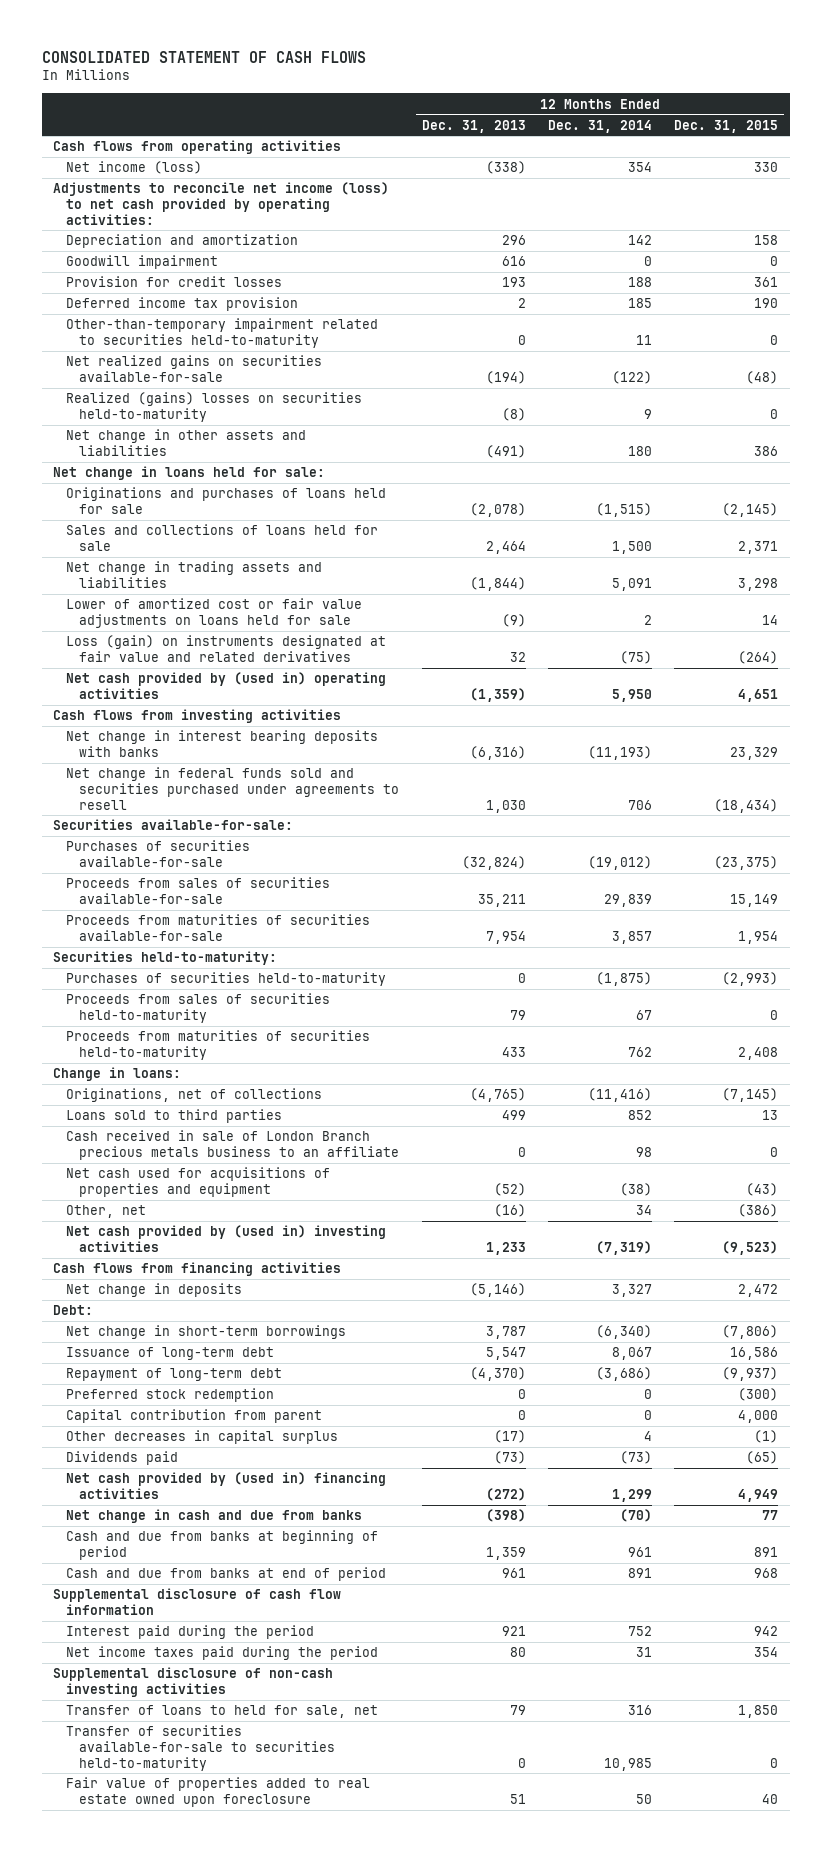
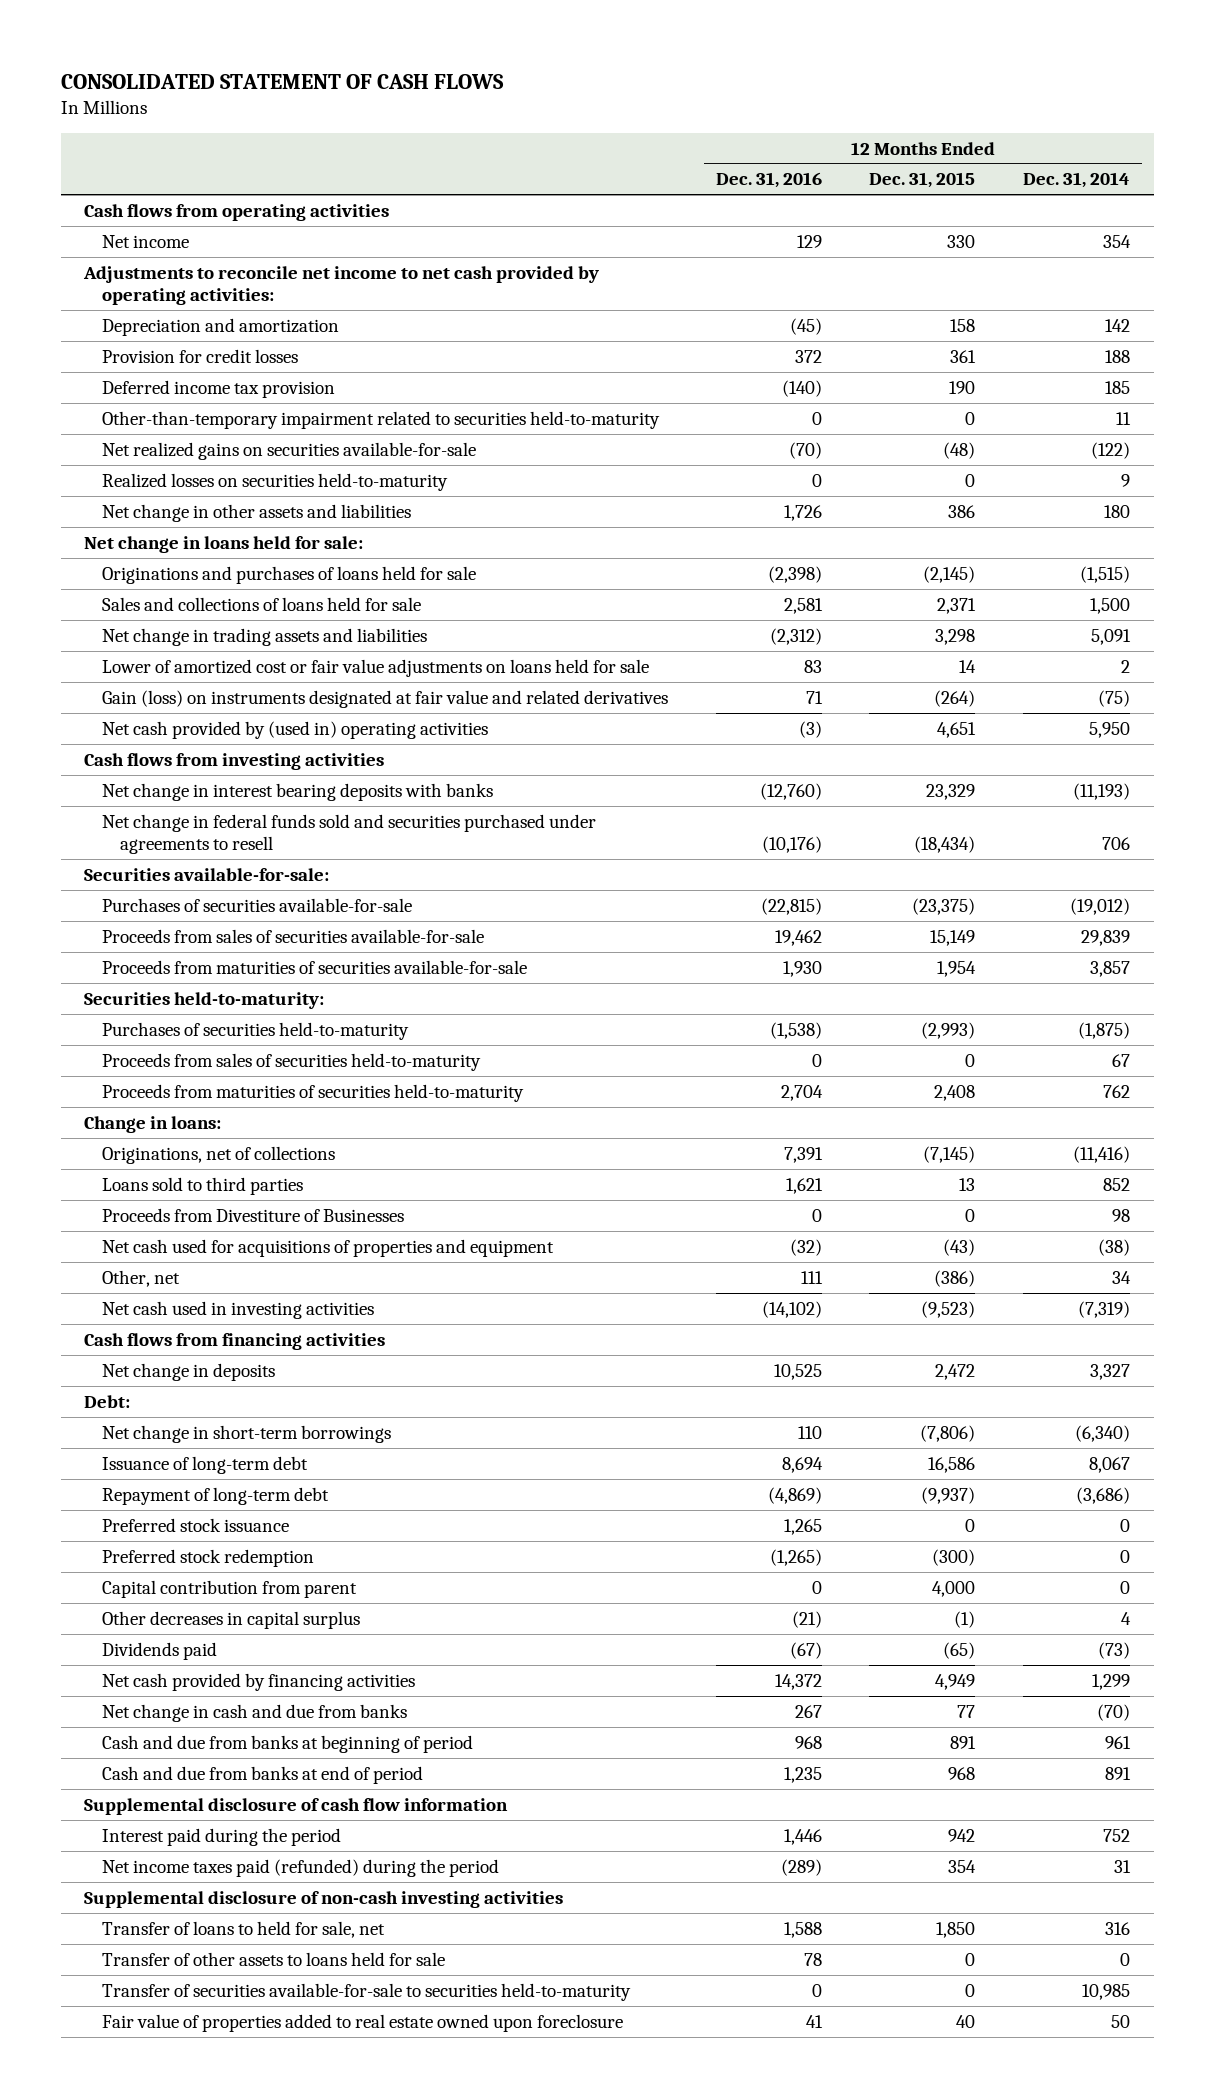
[421,119,526,133] Dec. 31, 2013 -> none
none -> [715,172,822,189] Dec. 31, 2016
[66,161,203,175] Net income (loss) -> [102,234,190,248] Net income
[53,182,390,225] Adjustments to reconcile net income (loss) to net cash provided by operating activities: -> [83,265,600,305] Adjustments to reconcile net income to net cash provided by operating activities:
[66,255,219,270] Goodwill impairment -> none
[66,392,363,423] Realized (gains) losses on securities held-to-maturity -> [102,472,449,491] Realized losses on securities held-to-maturity
[66,635,387,663] Loss (gain) on instruments designated at fair value and related derivatives -> [102,689,669,708] Gain (loss) on instruments designated at fair value and related derivatives
[66,1130,400,1161] Cash received in sale of London Branch precious metals business to an affiliate -> [102,1207,405,1222] Proceeds from Divestiture of Businesses
[66,1225,387,1253] Net cash provided by (used in) investing activities -> [102,1300,375,1319] Net cash used in investing activities
none -> [102,1517,290,1532] Preferred stock issuance
[66,1472,387,1500] Net cash provided by (used in) financing activities -> [102,1672,416,1691] Net cash provided by financing activities
[66,1646,379,1661] Net income taxes paid during the period -> [102,1858,500,1877] Net income taxes paid (refunded) during the period
none -> [102,1951,446,1966] Transfer of other assets to loans held for sale

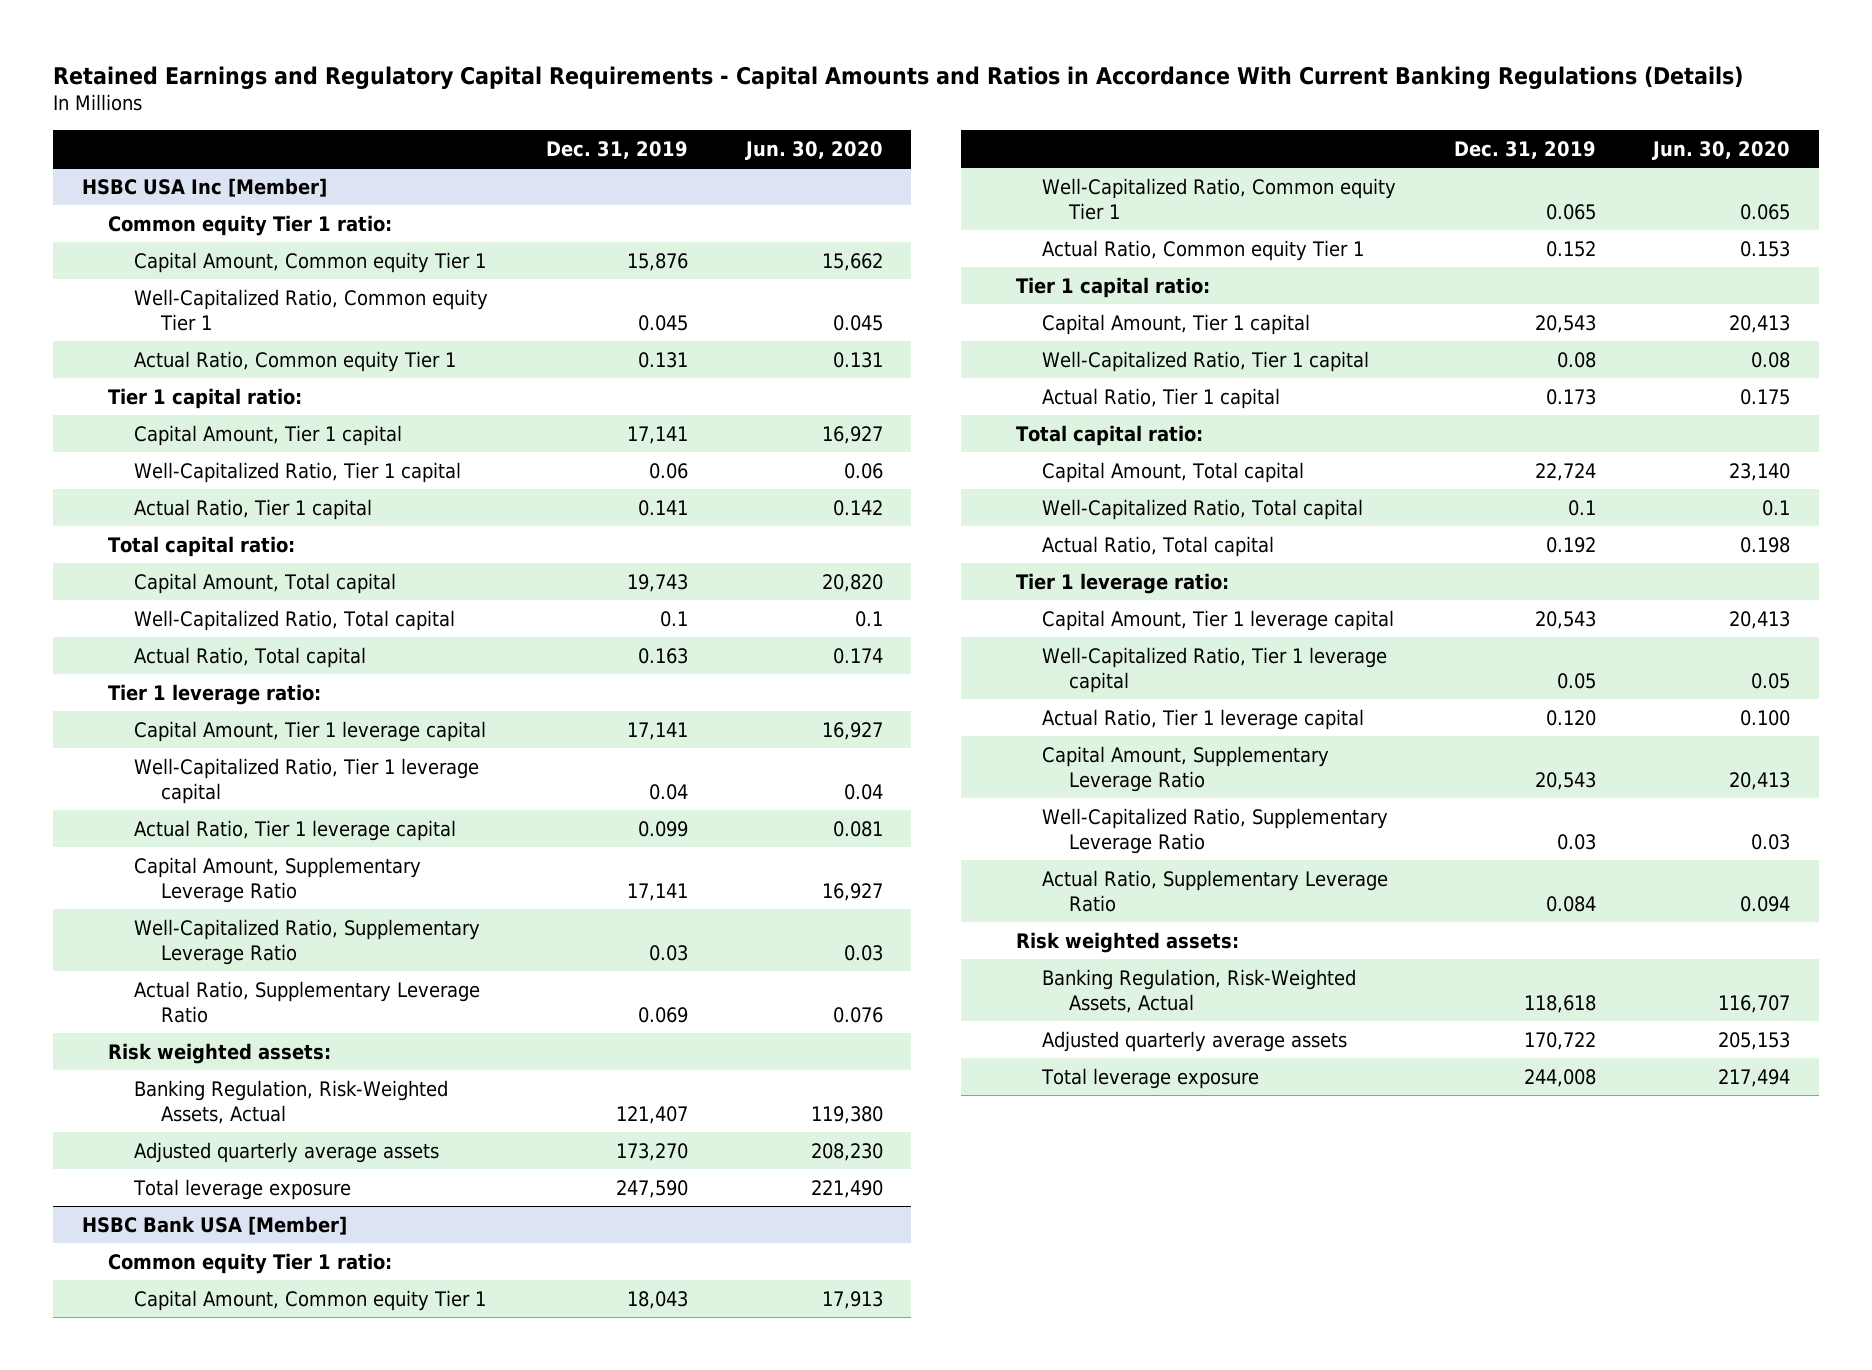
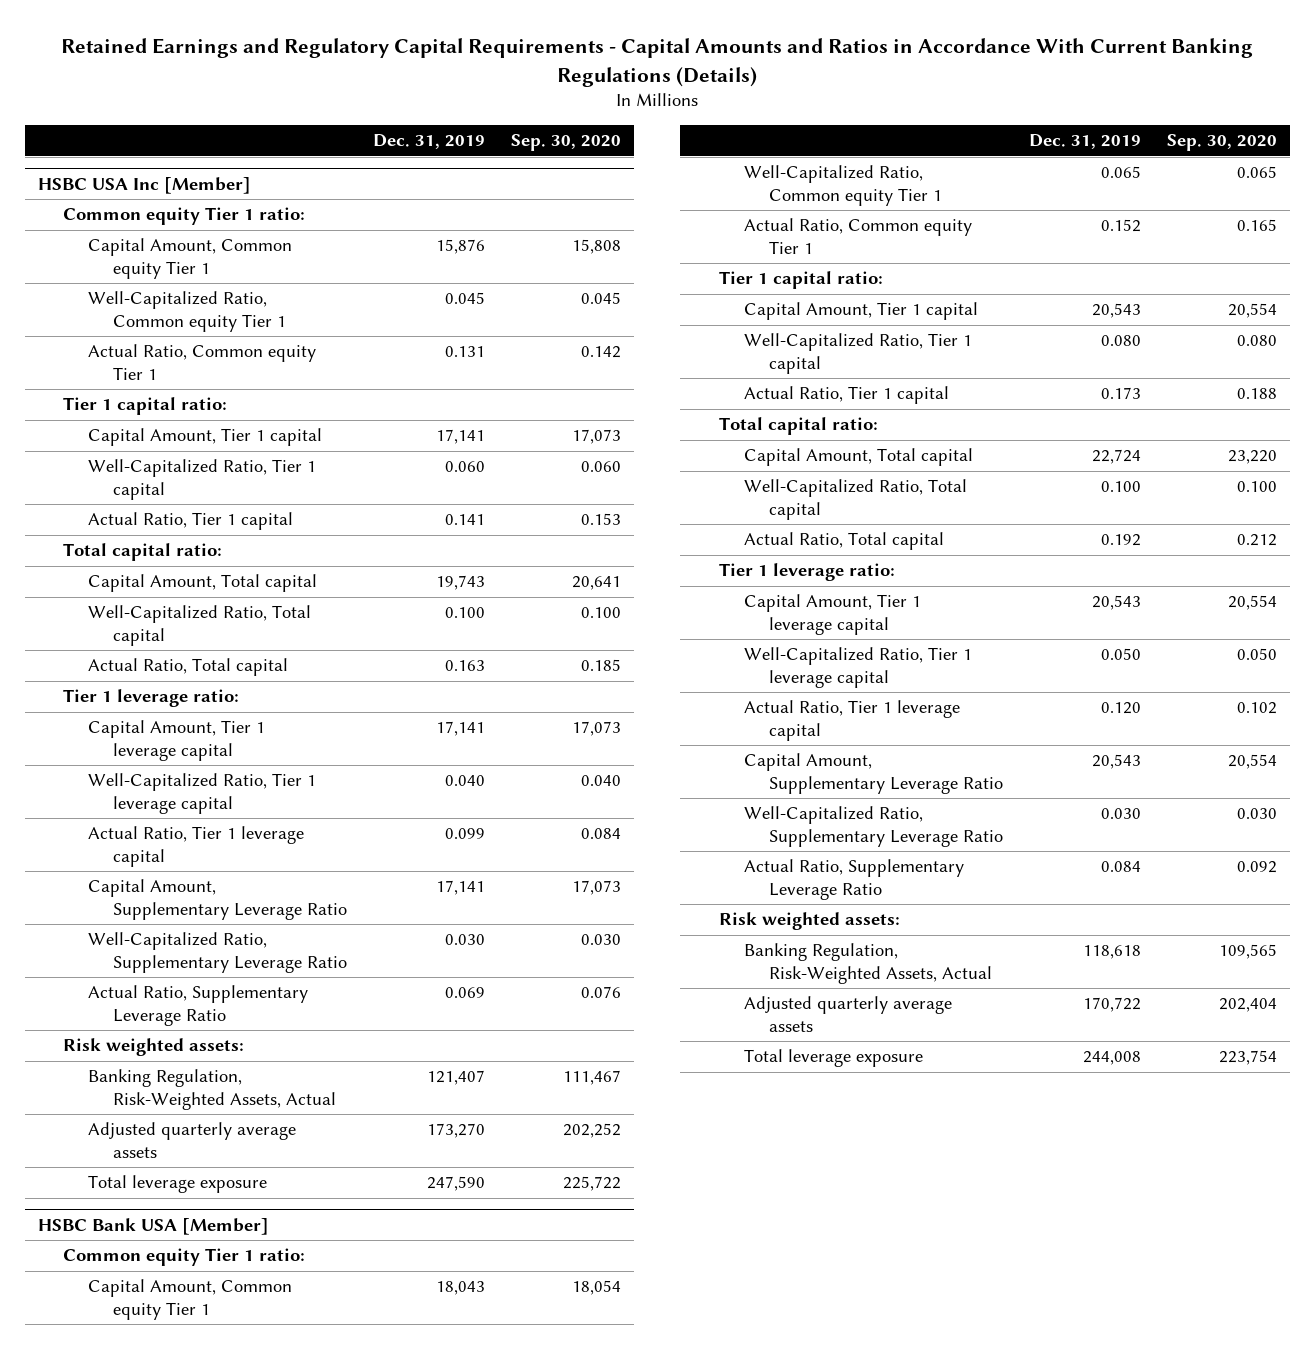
[744,140,883,160] Jun. 30, 2020 -> none
none -> [511,134,622,152] Sep. 30, 2020
[648,462,688,479] 0.06 -> [445,461,486,473] 0.060
[659,610,688,627] 0.1 -> [445,607,486,619] 0.100
[648,784,688,801] 0.04 -> [445,775,486,787] 0.040
[648,945,688,962] 0.03 -> [445,934,486,946] 0.030
[1556,351,1596,368] 0.08 -> [1100,335,1141,347] 0.080
[1567,499,1596,516] 0.1 -> [1100,481,1141,493] 0.100
[1556,673,1596,690] 0.05 -> [1100,648,1141,661] 0.050
[1556,834,1596,851] 0.03 -> [1100,808,1141,820] 0.030

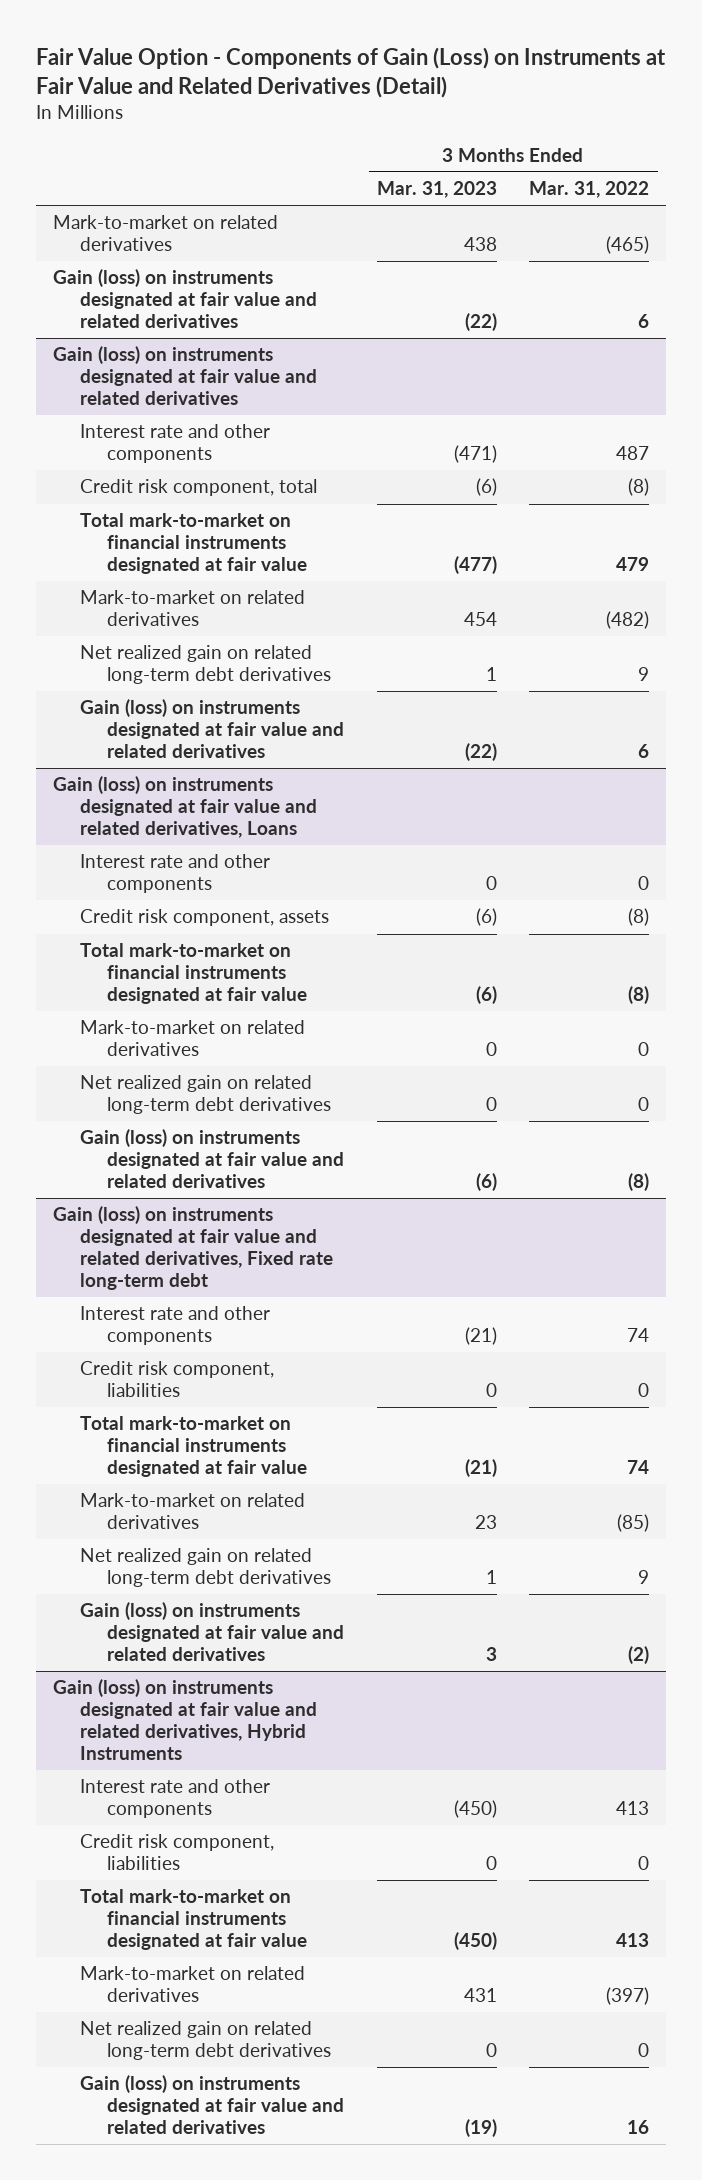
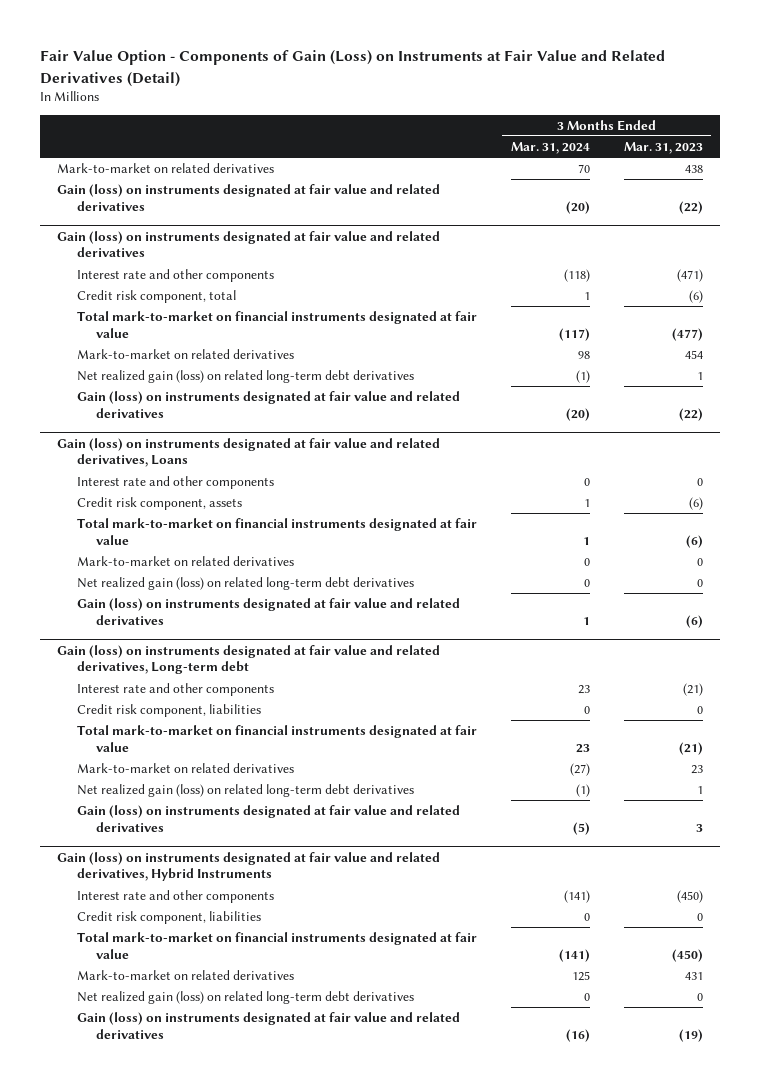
[529,181,650,199] Mar. 31, 2022 -> none
none -> [510,141,590,154] Mar. 31, 2024
[80,645,332,685] Net realized gain on related long-term debt derivatives -> [76,370,414,384] Net realized gain (loss) on related long-term debt derivatives
[80,1075,332,1115] Net realized gain on related long-term debt derivatives -> [76,577,414,591] Net realized gain (loss) on related long-term debt derivatives
[52,1206,334,1291] Gain (loss) on instruments designated at fair value and related derivatives, Fixed rate long-term debt -> [57,644,441,675] Gain (loss) on instruments designated at fair value and related derivatives, Long-term debt
[80,1548,332,1588] Net realized gain on related long-term debt derivatives -> [76,784,414,798] Net realized gain (loss) on related long-term debt derivatives
[80,2021,332,2061] Net realized gain on related long-term debt derivatives -> [76,991,414,1005] Net realized gain (loss) on related long-term debt derivatives

